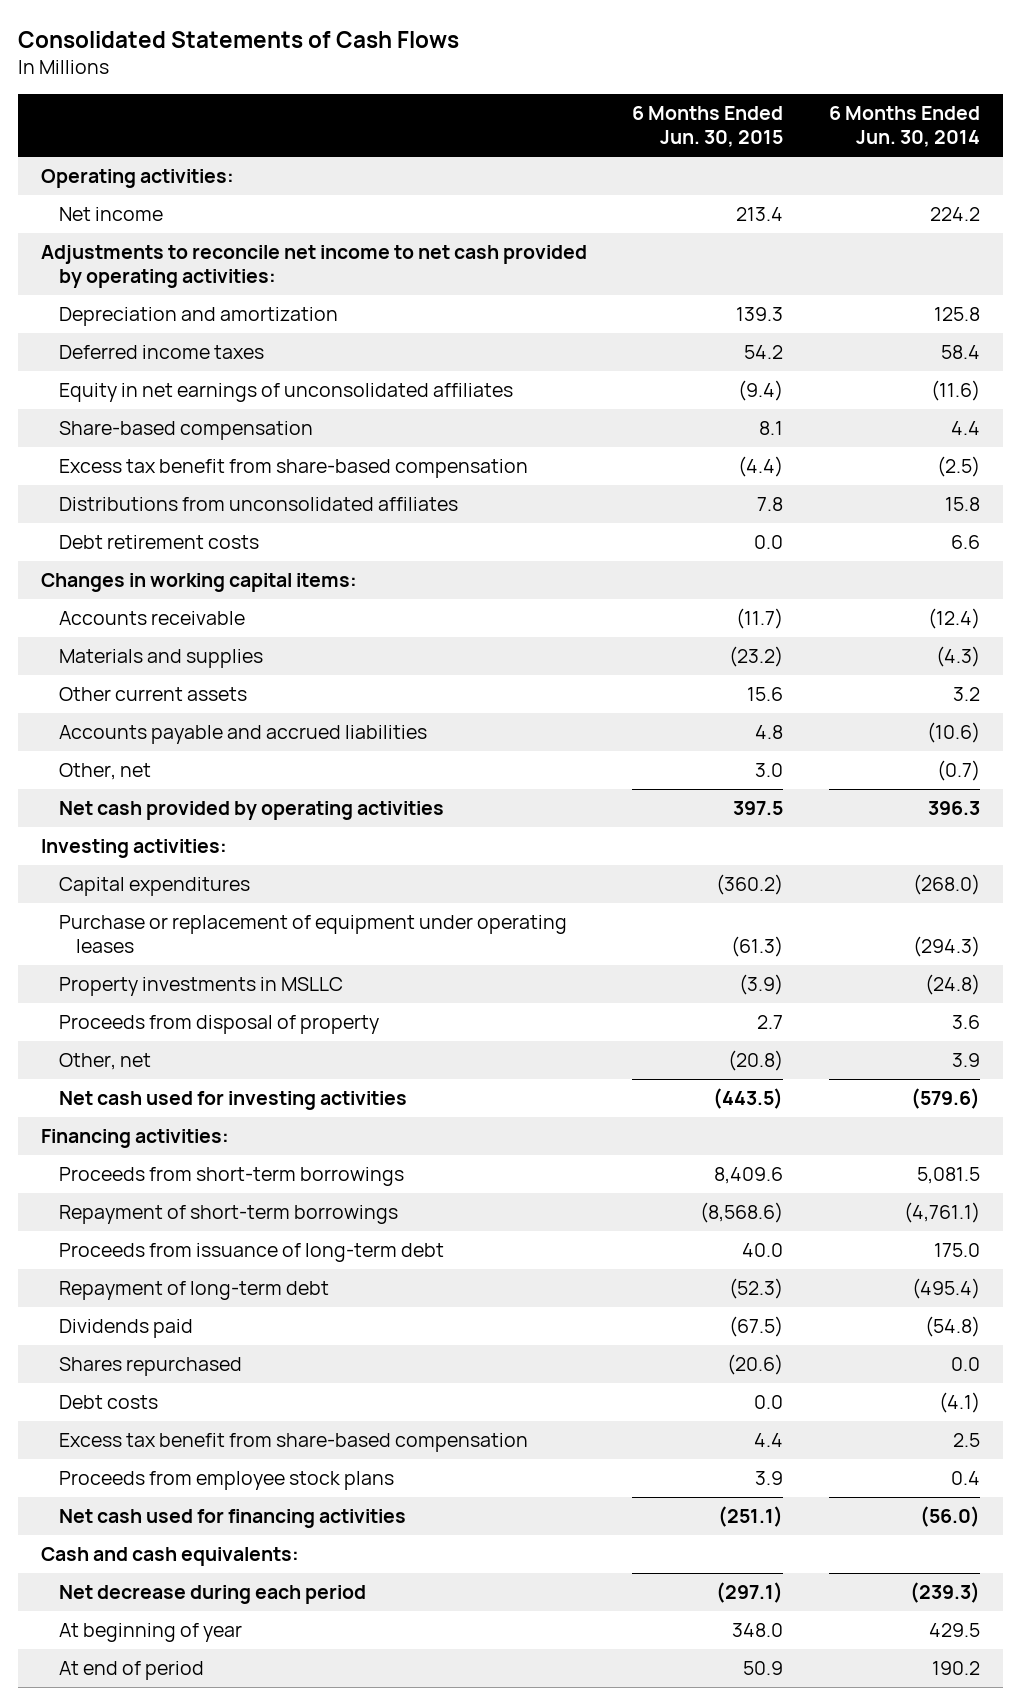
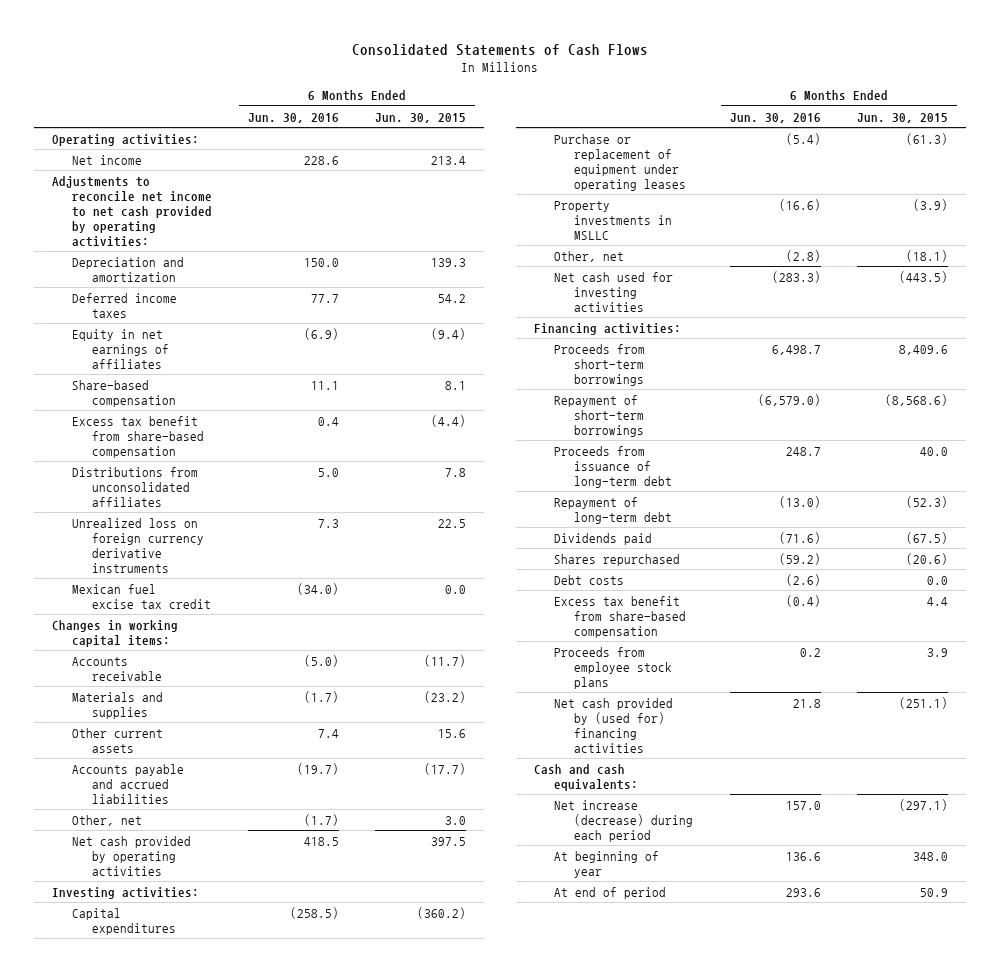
[829,105,981,147] 6 Months Ended Jun. 30, 2014 -> none
none -> [248,112,340,123] Jun. 30, 2016
[58,383,513,403] Equity in net earnings of unconsolidated affiliates -> [72,328,170,369] Equity in net earnings of affiliates
[58,535,259,550] Debt retirement costs -> none
none -> [72,517,205,573] Unrealized loss on foreign currency derivative instruments
none -> [72,583,212,609] Mexican fuel excise tax credit
[755,725,784,740] 4.8 -> [424,762,467,775] (17.7)
[58,1015,379,1035] Proceeds from disposal of property -> none
[728,1050,784,1072] (20.8) -> [906,249,949,262] (18.1)
[58,1509,406,1529] Net cash used for financing activities -> [554,697,674,753] Net cash provided by (used for) financing activities
[58,1585,366,1605] Net decrease during each period -> [554,799,694,842] Net increase (decrease) during each period

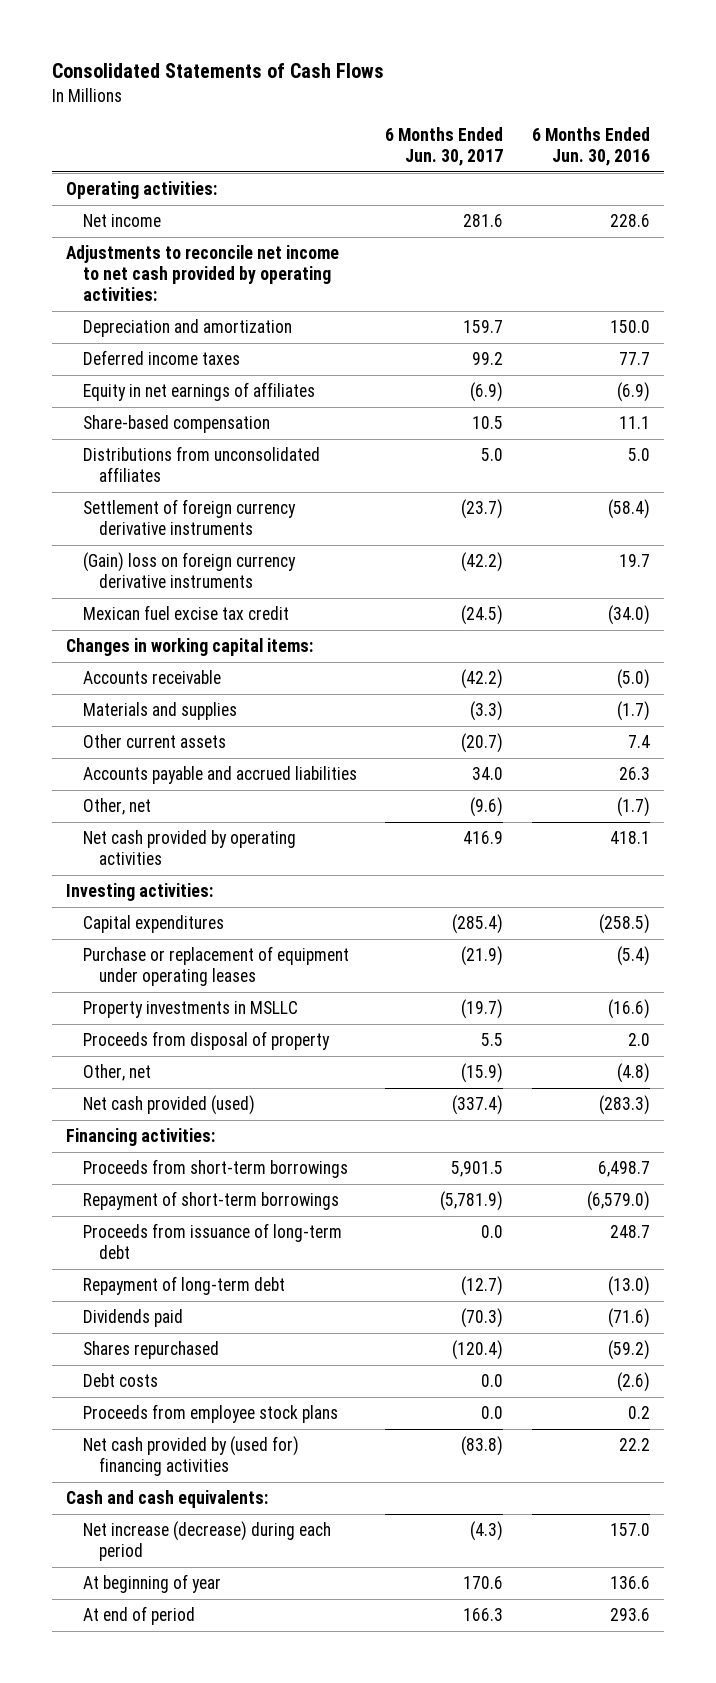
[375,112,467,123] Jun. 30, 2015 -> none
none -> [385,126,504,166] 6 Months Ended Jun. 30, 2017
[72,415,205,458] Excess tax benefit from share-based compensation -> none
none -> [82,498,296,536] Settlement of foreign currency derivative instruments
[72,517,205,573] Unrealized loss on foreign currency derivative instruments -> [82,551,296,589] (Gain) loss on foreign currency derivative instruments
[318,518,340,528] 7.3 -> [618,553,650,567] 19.7
[297,762,340,775] (19.7) -> [618,766,650,780] 26.3
[304,836,340,846] 418.5 -> [609,830,650,844] 418.1
none -> [82,1030,330,1050] Proceeds from disposal of property
[786,249,822,262] (2.8) -> [616,1062,650,1083] (4.8)
[554,271,674,312] Net cash used for investing activities -> [82,1094,255,1115] Net cash provided (used)
[554,595,687,638] Excess tax benefit from share-based compensation -> none
[793,698,822,708] 21.8 -> [618,1437,650,1451] 22.2

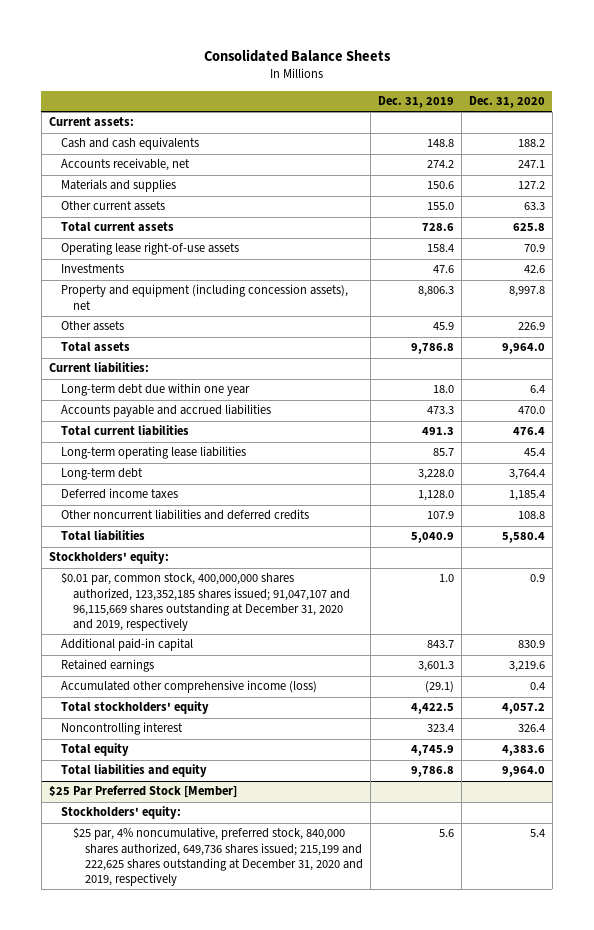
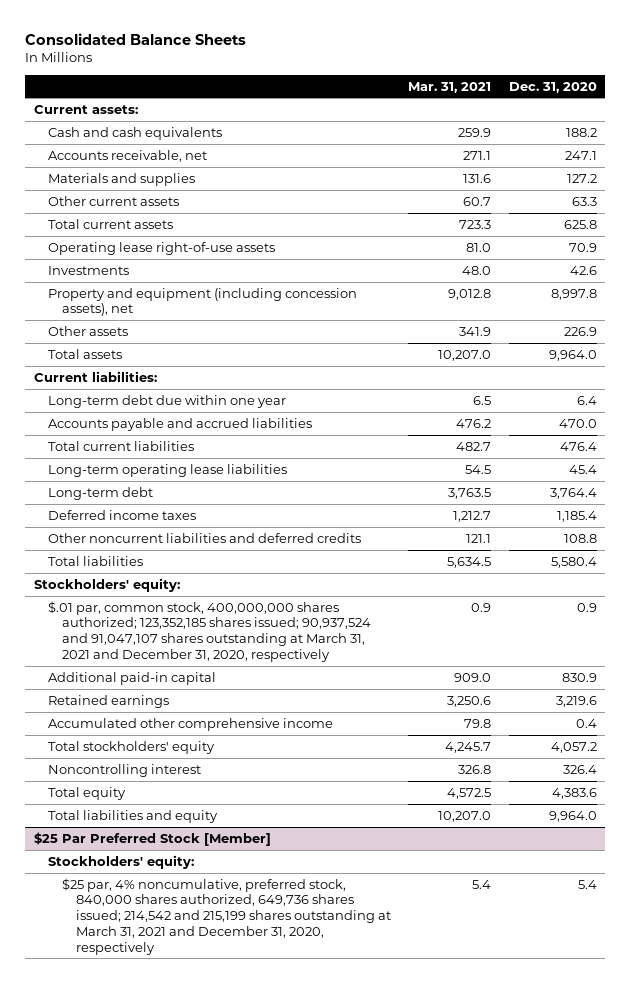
[377,96,454,109] Dec. 31, 2019 -> none
none -> [408,81,492,93] Mar. 31, 2021
[60,572,350,631] $0.01 par, common stock, 400,000,000 shares authorized, 123,352,185 shares issued; 91,047,107 and 96,115,669 shares outstanding at December 31, 2020 and 2019, respectively -> [47,600,371,662] $.01 par, common stock, 400,000,000 shares authorized; 123,352,185 shares issued; 90,937,524 and 91,047,107 shares outstanding at March 31, 2021 and December 31, 2020, respectively
[60,680,317,694] Accumulated other comprehensive income (loss) -> [47,717,333,731] Accumulated other comprehensive income
[72,827,363,886] $25 par, 4% noncumulative, preferred stock, 840,000 shares authorized, 649,736 shares issued; 215,199 and 222,625 shares outstanding at December 31, 2020 and 2019, respectively -> [61,877,391,955] $25 par, 4% noncumulative, preferred stock, 840,000 shares authorized, 649,736 shares issued; 214,542 and 215,199 shares outstanding at March 31, 2021 and December 31, 2020, respectively

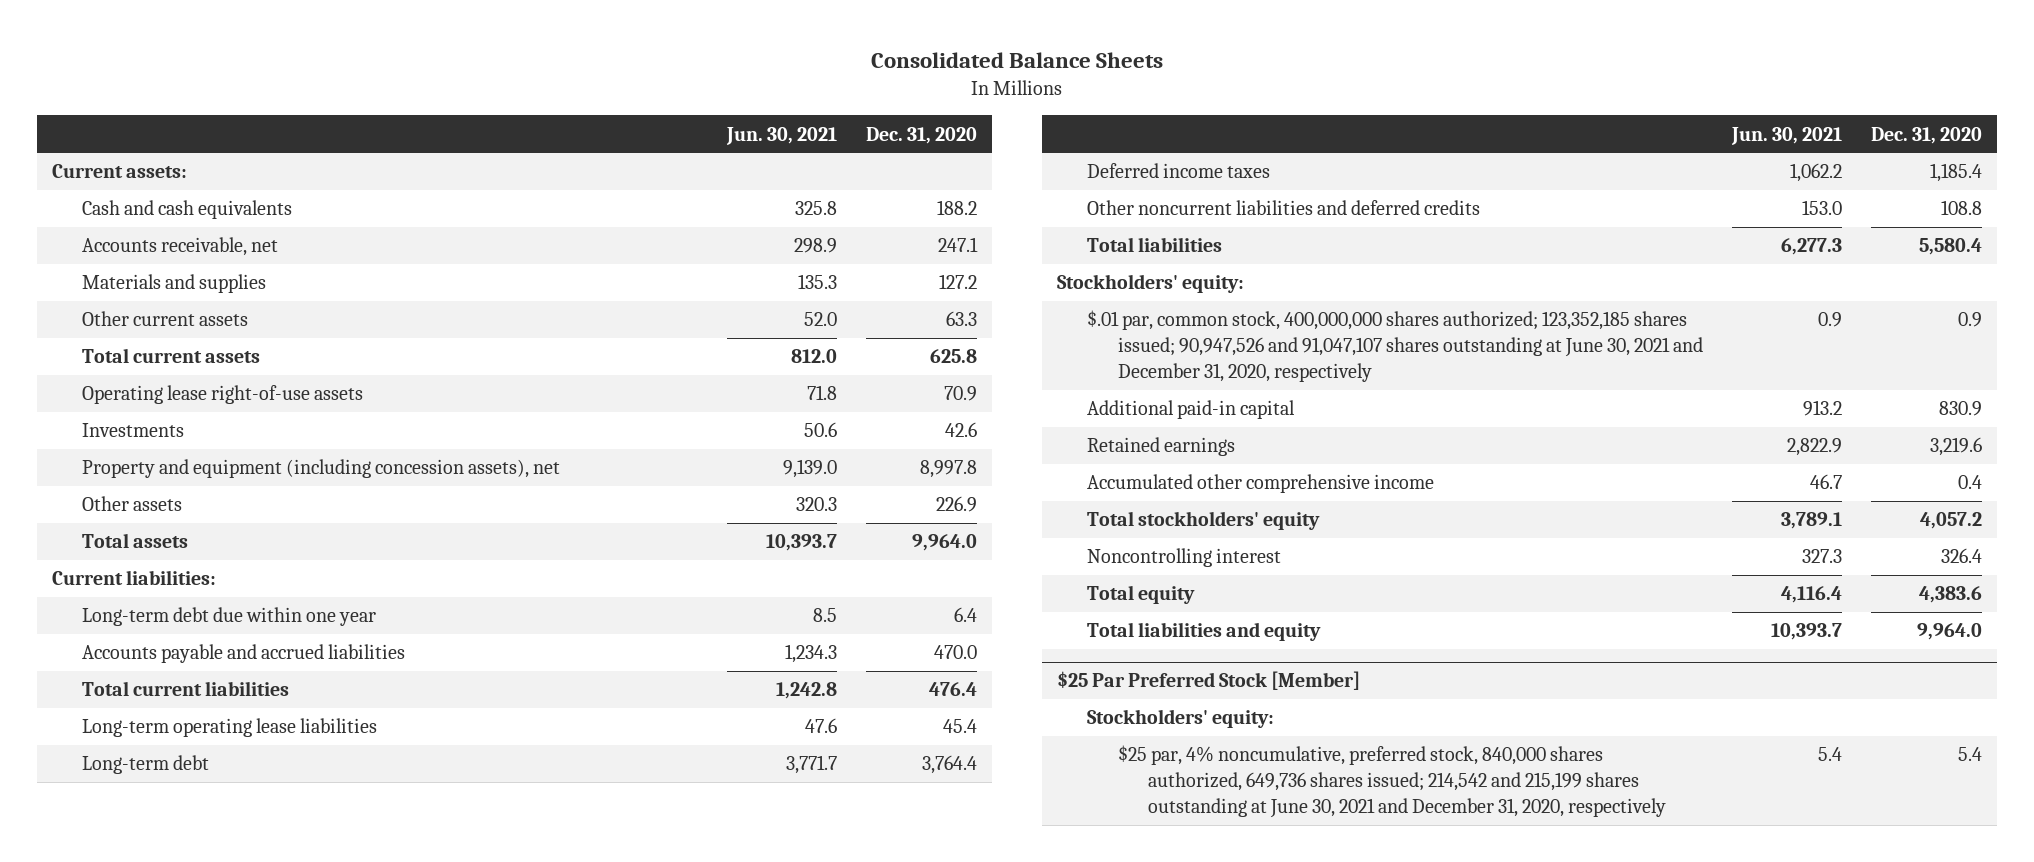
[408,81,492,93] Mar. 31, 2021 -> none
none -> [725,126,837,145] Jun. 30, 2021
[47,600,371,662] $.01 par, common stock, 400,000,000 shares authorized; 123,352,185 shares issued; 90,937,524 and 91,047,107 shares outstanding at March 31, 2021 and December 31, 2020, respectively -> [1087,310,1703,383] $.01 par, common stock, 400,000,000 shares authorized; 123,352,185 shares issued; 90,947,526 and 91,047,107 shares outstanding at June 30, 2021 and December 31, 2020, respectively
[61,877,391,955] $25 par, 4% noncumulative, preferred stock, 840,000 shares authorized, 649,736 shares issued; 214,542 and 215,199 shares outstanding at March 31, 2021 and December 31, 2020, respectively -> [1117,745,1667,819] $25 par, 4% noncumulative, preferred stock, 840,000 shares authorized, 649,736 shares issued; 214,542 and 215,199 shares outstanding at June 30, 2021 and December 31, 2020, respectively

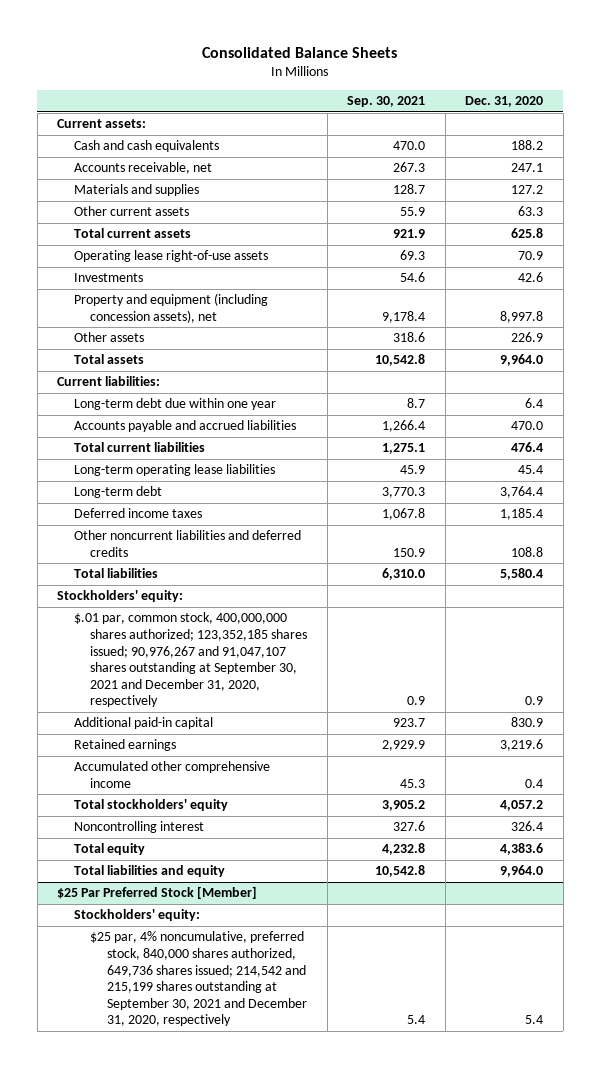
[725,126,837,145] Jun. 30, 2021 -> none
none -> [347,96,426,108] Sep. 30, 2021
[1087,310,1703,383] $.01 par, common stock, 400,000,000 shares authorized; 123,352,185 shares issued; 90,947,526 and 91,047,107 shares outstanding at June 30, 2021 and December 31, 2020, respectively -> [73,612,308,708] $.01 par, common stock, 400,000,000 shares authorized; 123,352,185 shares issued; 90,976,267 and 91,047,107 shares outstanding at September 30, 2021 and December 31, 2020, respectively
[1117,745,1667,819] $25 par, 4% noncumulative, preferred stock, 840,000 shares authorized, 649,736 shares issued; 214,542 and 215,199 shares outstanding at June 30, 2021 and December 31, 2020, respectively -> [90,931,307,1027] $25 par, 4% noncumulative, preferred stock, 840,000 shares authorized, 649,736 shares issued; 214,542 and 215,199 shares outstanding at September 30, 2021 and December 31, 2020, respectively

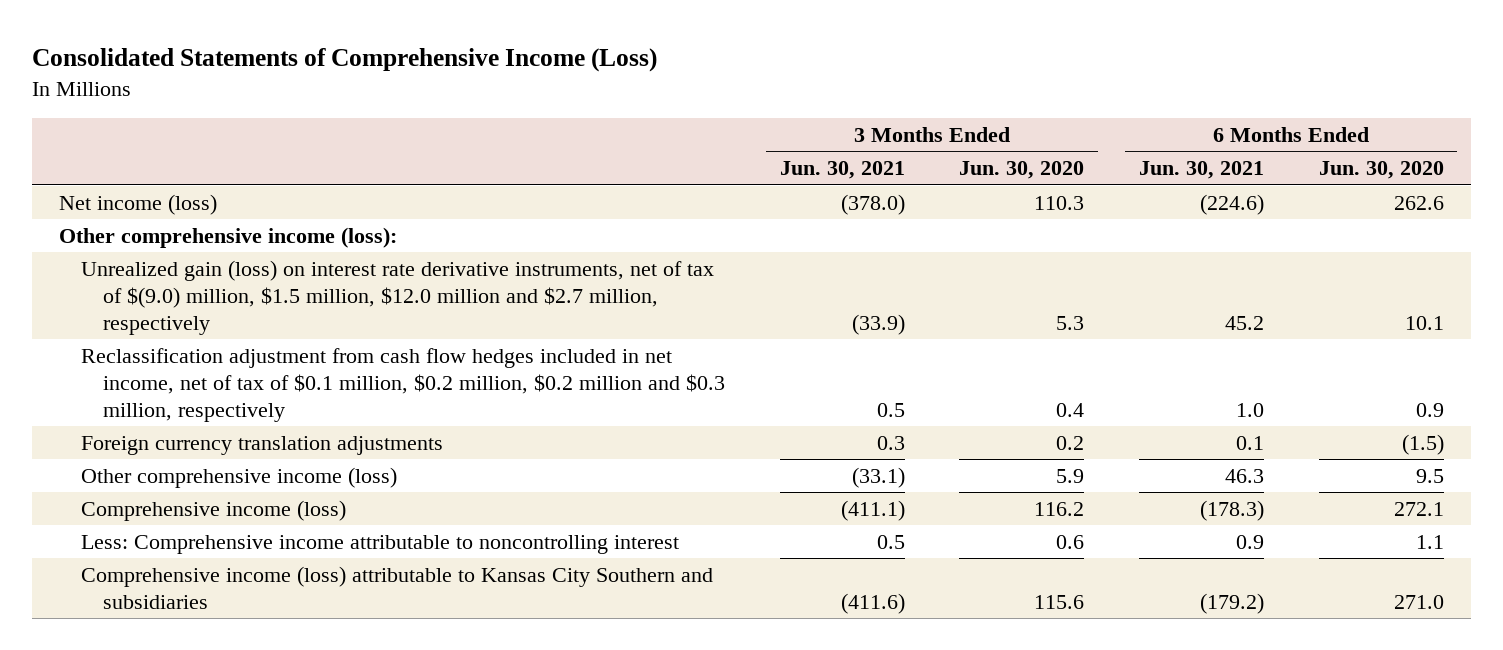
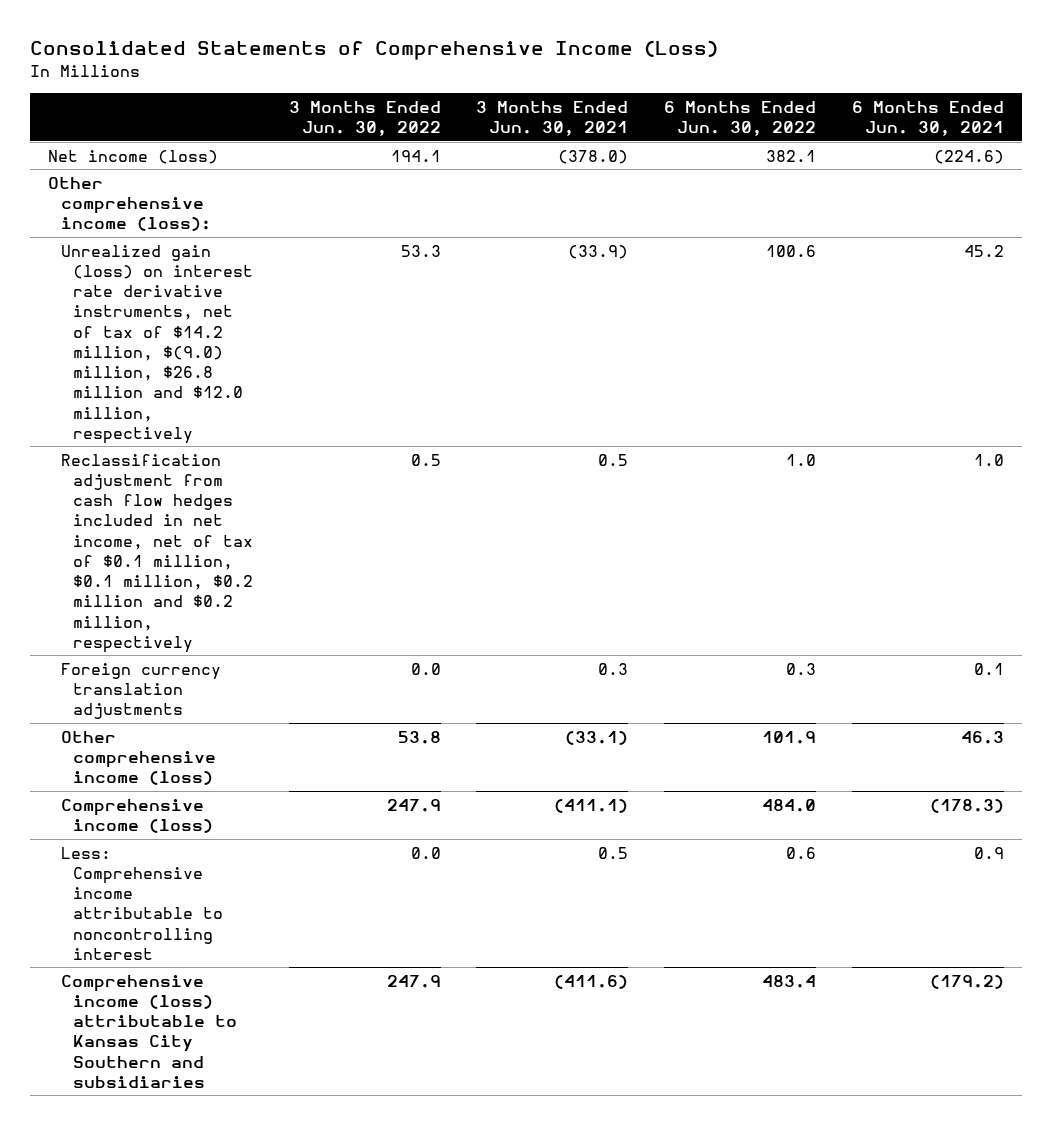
[959,161,1085,180] Jun. 30, 2020 -> none
[1318,161,1444,180] Jun. 30, 2020 -> none
none -> [288,100,441,137] 3 Months Ended Jun. 30, 2022
none -> [664,100,817,137] 6 Months Ended Jun. 30, 2022
[81,259,715,335] Unrealized gain (loss) on interest rate derivative instruments, net of tax of $(9.0) million, $1.5 million, $12.0 million and $2.7 million, respectively -> [60,244,254,444] Unrealized gain (loss) on interest rate derivative instruments, net of tax of $14.2 million, $(9.0) million, $26.8 million and $12.0 million, respectively
[81,347,725,422] Reclassification adjustment from cash flow hedges included in net income, net of tax of $0.1 million, $0.2 million, $0.2 million and $0.3 million, respectively -> [60,453,254,653] Reclassification adjustment from cash flow hedges included in net income, net of tax of $0.1 million, $0.1 million, $0.2 million and $0.2 million, respectively

